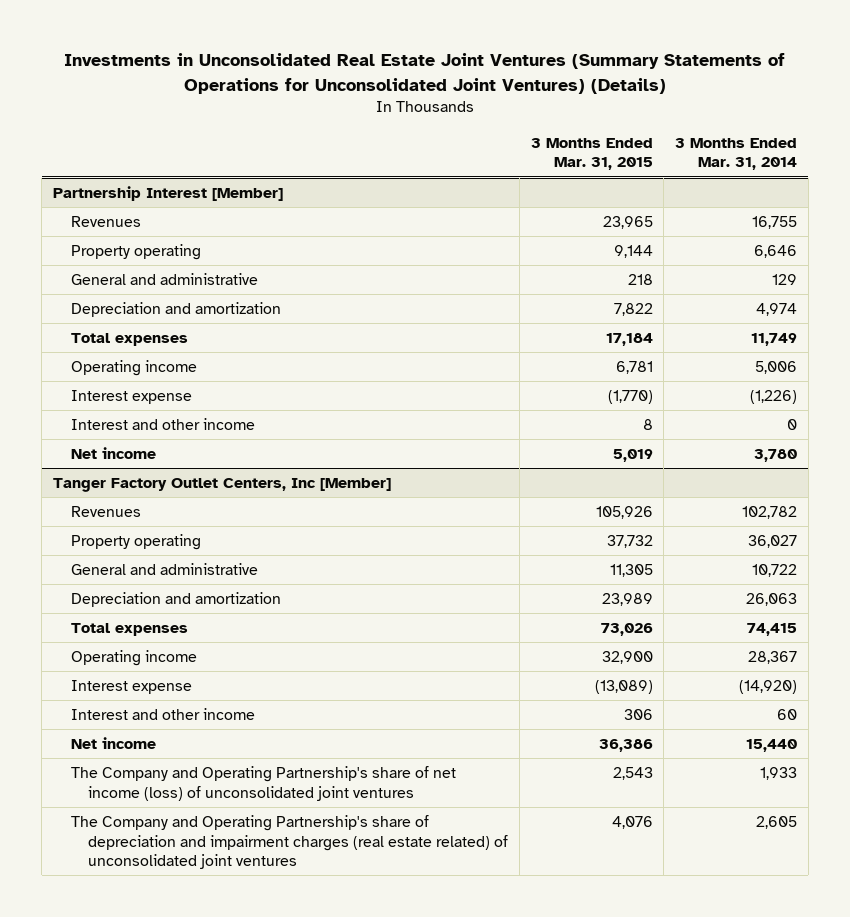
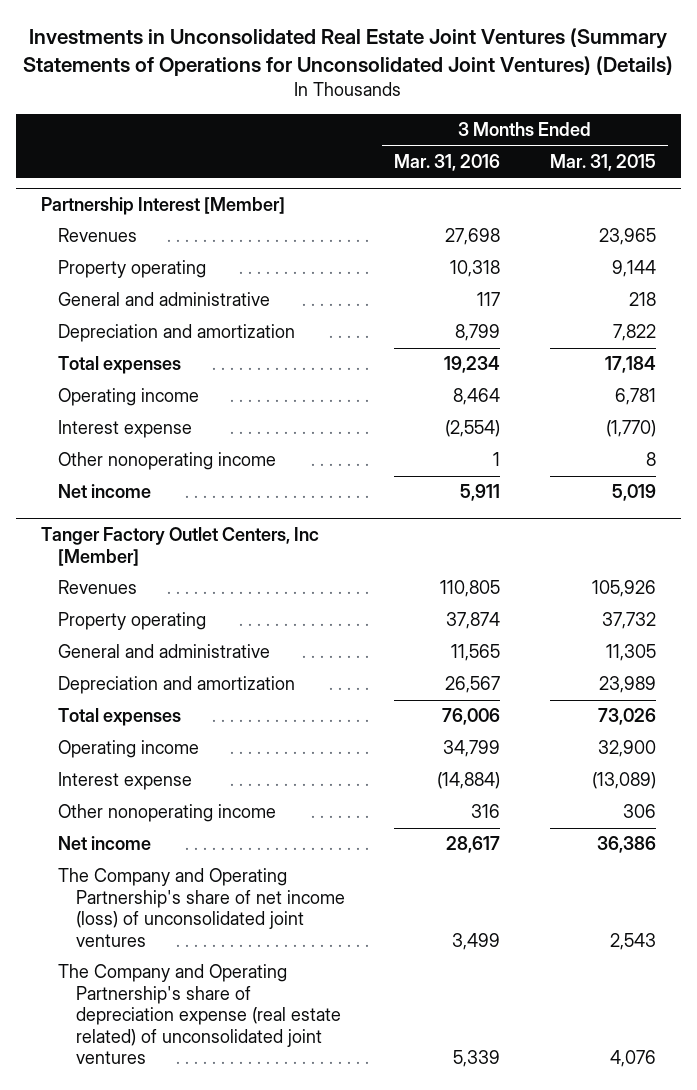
[675,137,798,171] 3 Months Ended Mar. 31, 2014 -> none
none -> [394,153,501,171] Mar. 31, 2016
[70,417,255,430] Interest and other income -> [58,452,277,471] Other nonoperating income
[70,707,255,720] Interest and other income -> [58,804,277,823] Other nonoperating income
[70,814,509,870] The Company and Operating Partnership's share of depreciation and impairment charges (real estate related) of unconsolidated joint ventures -> [58,964,341,1065] The Company and Operating Partnership's share of depreciation expense (real estate related) of unconsolidated joint ventures

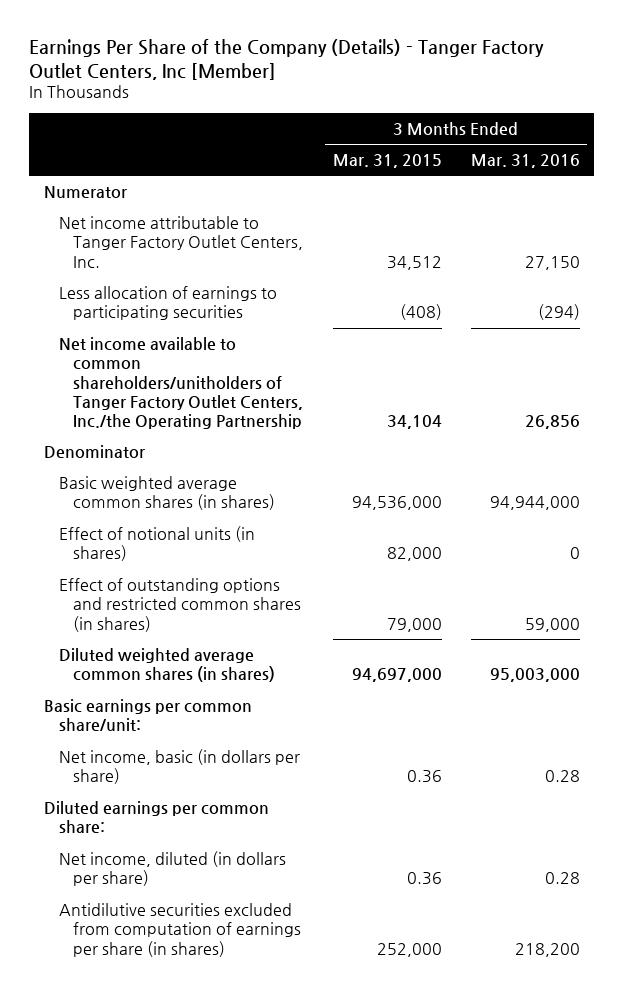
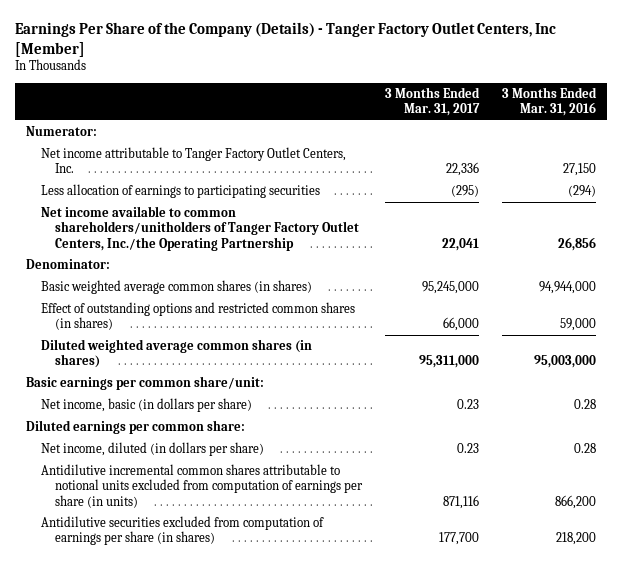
[332,154,442,169] Mar. 31, 2015 -> none
none -> [384,86,480,117] 3 Months Ended Mar. 31, 2017
[43,185,127,198] Numerator -> [26,126,98,137] Numerator:
[43,444,145,458] Denominator -> [26,259,111,270] Denominator:
[58,525,255,562] Effect of notional units (in shares) -> none
none -> [40,464,363,508] Antidilutive incremental common shares attributable to notional units excluded from computation of earnings per share (in units)

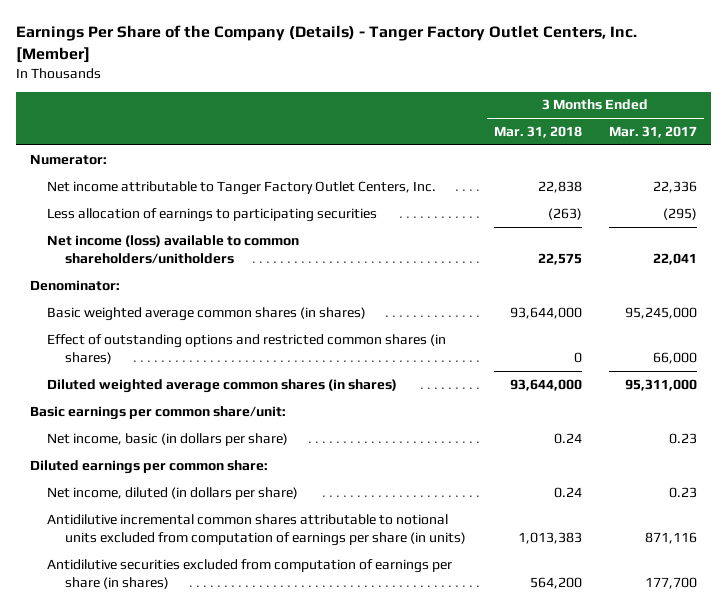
[14,22,556,57] Earnings Per Share of the Company (Details) - Tanger Factory Outlet Centers, Inc [Member] -> [15,25,637,63] Earnings Per Share of the Company (Details) - Tanger Factory Outlet Centers, Inc. [Member]
[501,86,597,117] 3 Months Ended Mar. 31, 2016 -> none
none -> [493,126,582,139] Mar. 31, 2018
[40,206,359,251] Net income available to common shareholders/unitholders of Tanger Factory Outlet Centers, Inc./the Operating Partnership -> [47,234,300,264] Net income (loss) available to common shareholders/unitholders

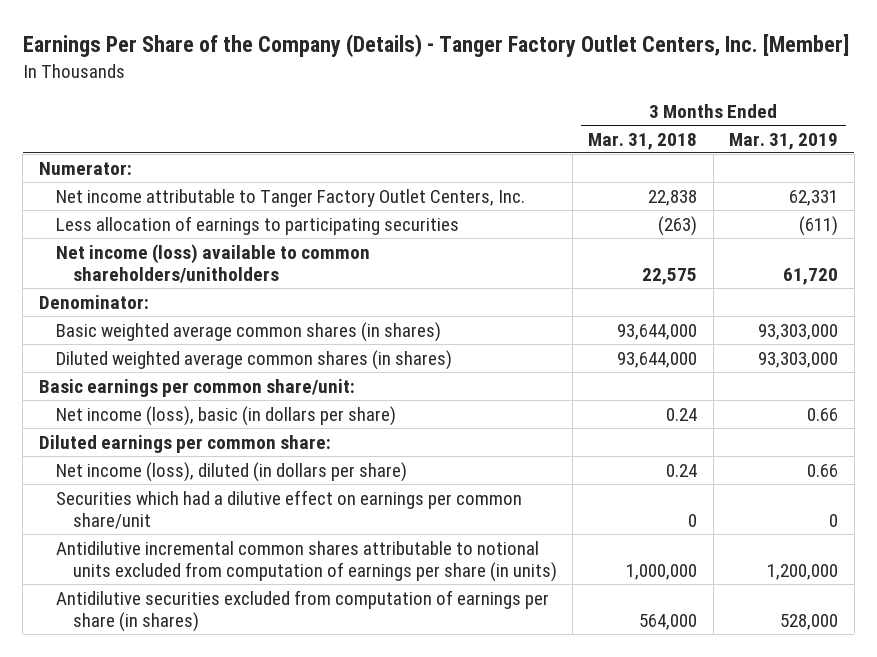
[609,126,698,139] Mar. 31, 2017 -> none
none -> [729,132,839,150] Mar. 31, 2019
[47,333,447,364] Effect of outstanding options and restricted common shares (in shares) -> none
[47,432,289,446] Net income, basic (in dollars per share) -> [55,405,396,426] Net income (loss), basic (in dollars per share)
[47,486,299,500] Net income, diluted (in dollars per share) -> [55,461,407,482] Net income (loss), diluted (in dollars per share)
none -> [55,489,522,530] Securities which had a dilutive effect on earnings per common share/unit
[517,531,582,544] 1,013,383 -> [626,564,698,581] 1,000,000
[529,576,582,589] 564,200 -> [639,614,698,631] 564,000

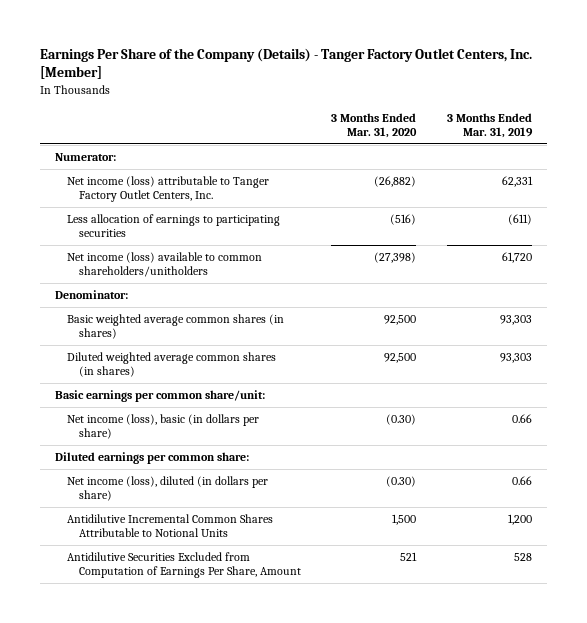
[588,132,698,150] Mar. 31, 2018 -> none
none -> [331,112,418,139] 3 Months Ended Mar. 31, 2020
[55,188,525,207] Net income attributable to Tanger Factory Outlet Centers, Inc. -> [66,175,269,203] Net income (loss) attributable to Tanger Factory Outlet Centers, Inc.
[758,323,839,340] 93,303,000 -> [499,314,532,325] 93,303
[758,351,839,368] 93,303,000 -> [499,352,532,363] 93,303
[55,489,522,530] Securities which had a dilutive effect on earnings per common share/unit -> none
[55,540,557,583] Antidilutive incremental common shares attributable to notional units excluded from computation of earnings per share (in units) -> [66,513,273,538] Antidilutive Incremental Common Shares Attributable to Notional Units
[767,564,839,581] 1,200,000 -> [507,513,532,525] 1,200
[55,589,549,633] Antidilutive securities excluded from computation of earnings per share (in shares) -> [66,551,301,579] Antidilutive Securities Excluded from Computation of Earnings Per Share, Amount
[780,614,839,631] 528,000 -> [513,552,532,561] 528

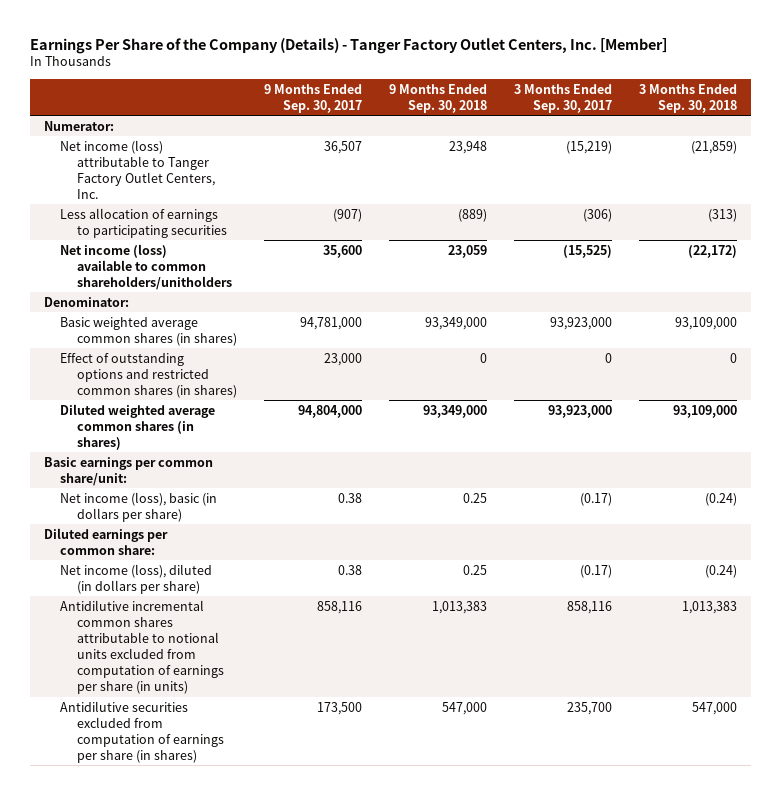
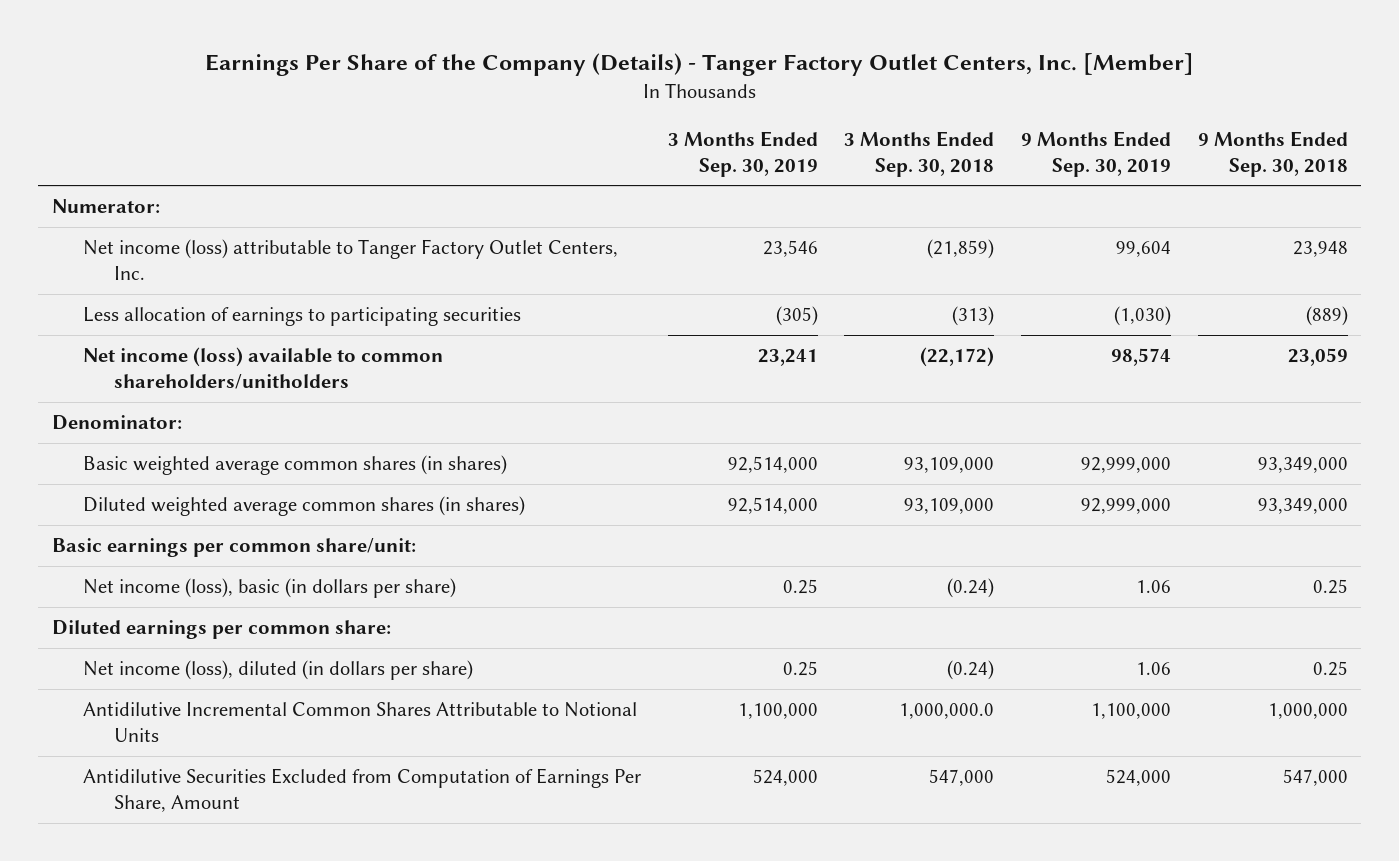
[263,83,362,113] 9 Months Ended Sep. 30, 2017 -> none
[514,83,613,113] 3 Months Ended Sep. 30, 2017 -> none
none -> [667,130,818,177] 3 Months Ended Sep. 30, 2019
none -> [1021,130,1172,177] 9 Months Ended Sep. 30, 2019
[60,352,237,398] Effect of outstanding options and restricted common shares (in shares) -> none
[60,599,224,695] Antidilutive incremental common shares attributable to notional units excluded from computation of earnings per share (in units) -> [82,701,637,743] Antidilutive Incremental Common Shares Attributable to Notional Units
[432,600,488,614] 1,013,383 -> [1267,702,1348,719] 1,000,000
[682,600,738,614] 1,013,383 -> [899,702,995,719] 1,000,000.0
[60,700,224,764] Antidilutive securities excluded from computation of earnings per share (in shares) -> [82,767,641,813] Antidilutive Securities Excluded from Computation of Earnings Per Share, Amount

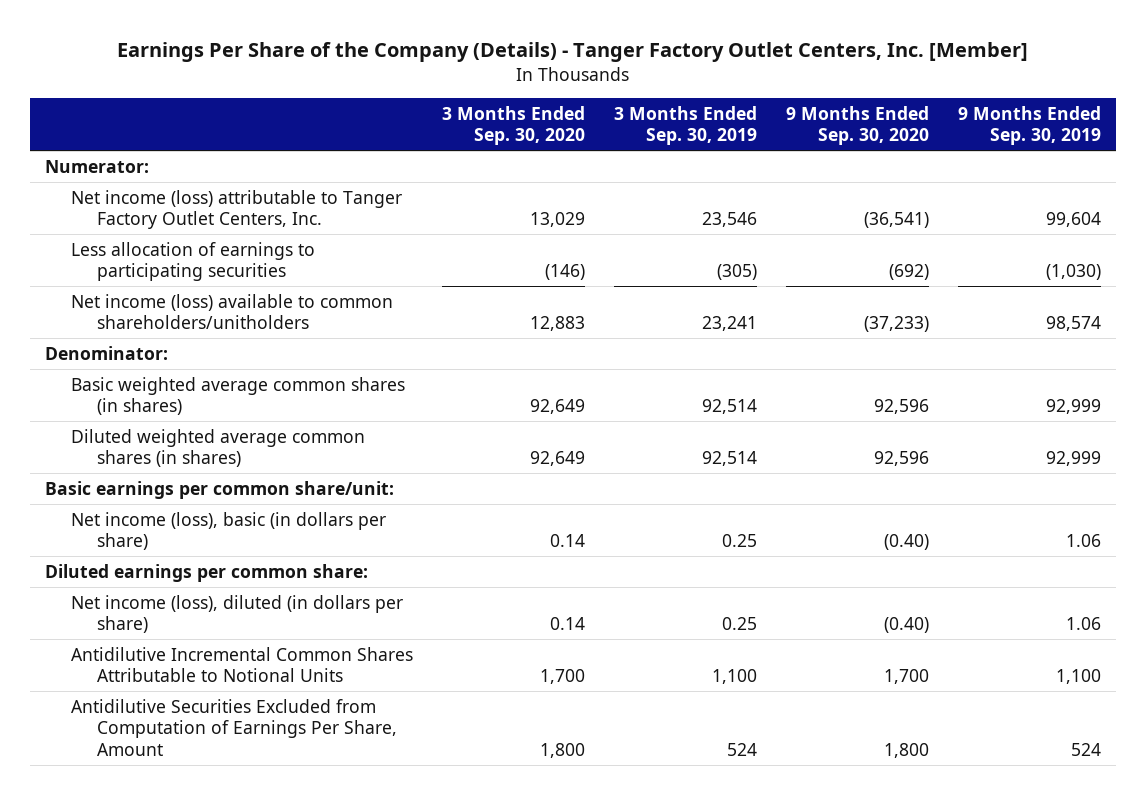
[844,130,995,177] 3 Months Ended Sep. 30, 2018 -> none
[1197,130,1348,177] 9 Months Ended Sep. 30, 2018 -> none
none -> [442,105,586,146] 3 Months Ended Sep. 30, 2020
none -> [786,105,930,146] 9 Months Ended Sep. 30, 2020
[727,455,818,473] 92,514,000 -> [702,399,758,415] 92,514
[1081,456,1172,473] 92,999,000 -> [1046,399,1102,415] 92,999
[727,496,818,514] 92,514,000 -> [702,451,758,467] 92,514
[1081,497,1172,514] 92,999,000 -> [1046,451,1102,467] 92,999
[737,702,818,719] 1,100,000 -> [712,669,758,685] 1,100
[1091,702,1172,719] 1,100,000 -> [1056,669,1102,685] 1,100
[752,768,818,786] 524,000 -> [727,742,758,756] 524
[1106,768,1172,786] 524,000 -> [1071,742,1102,756] 524

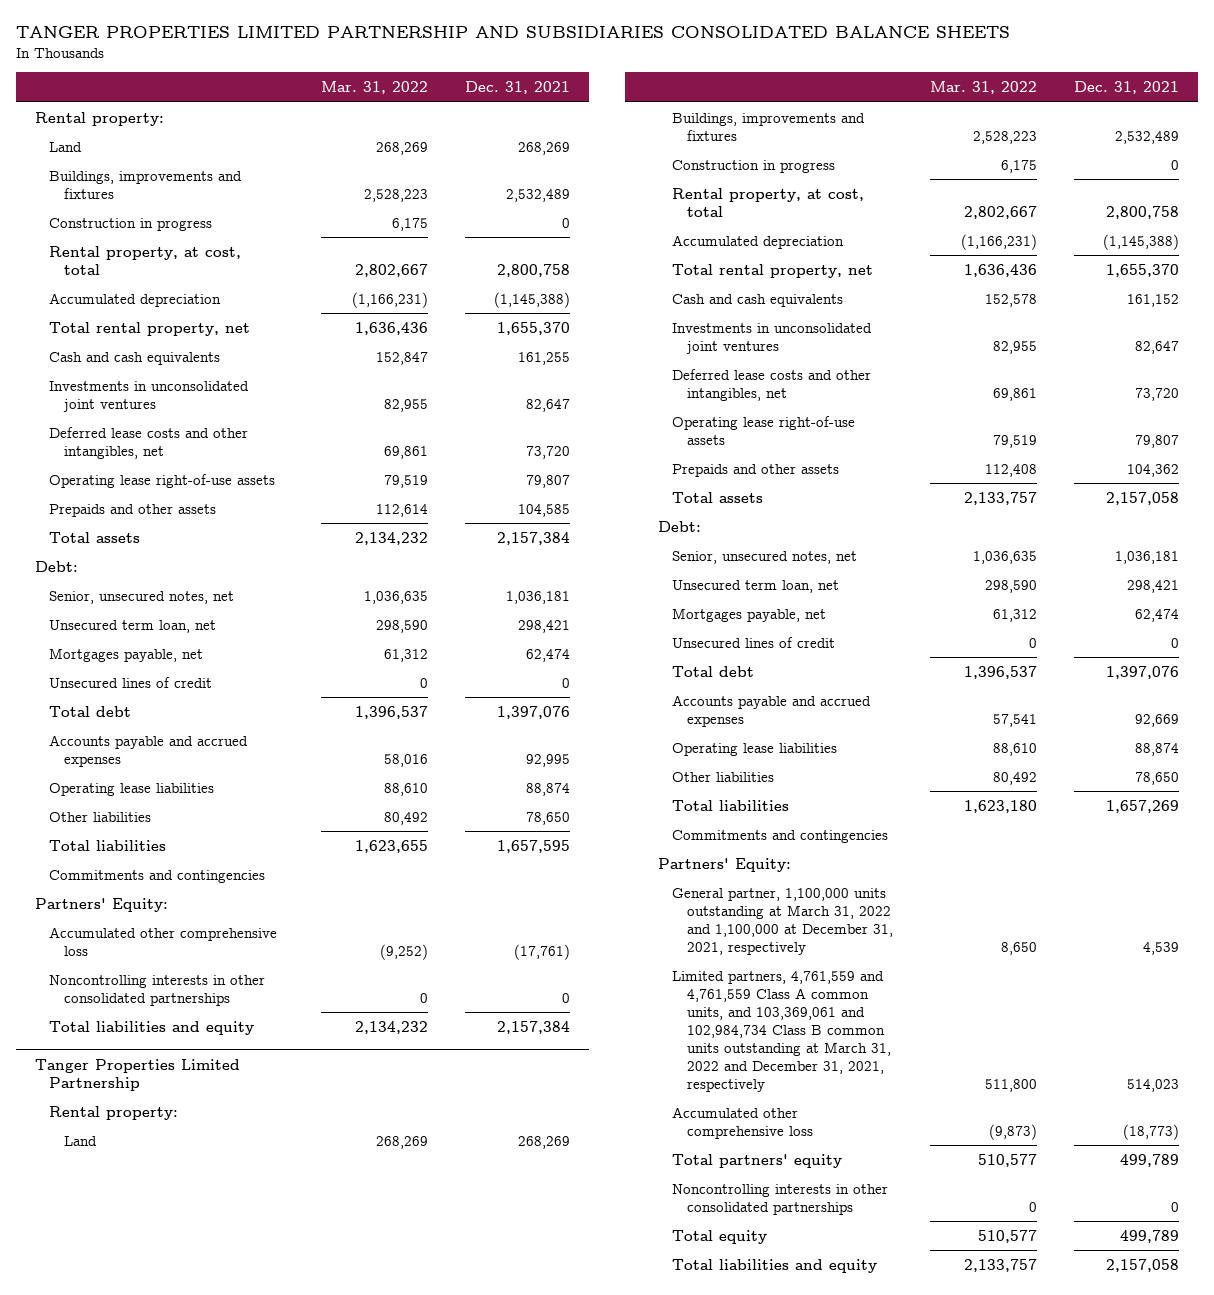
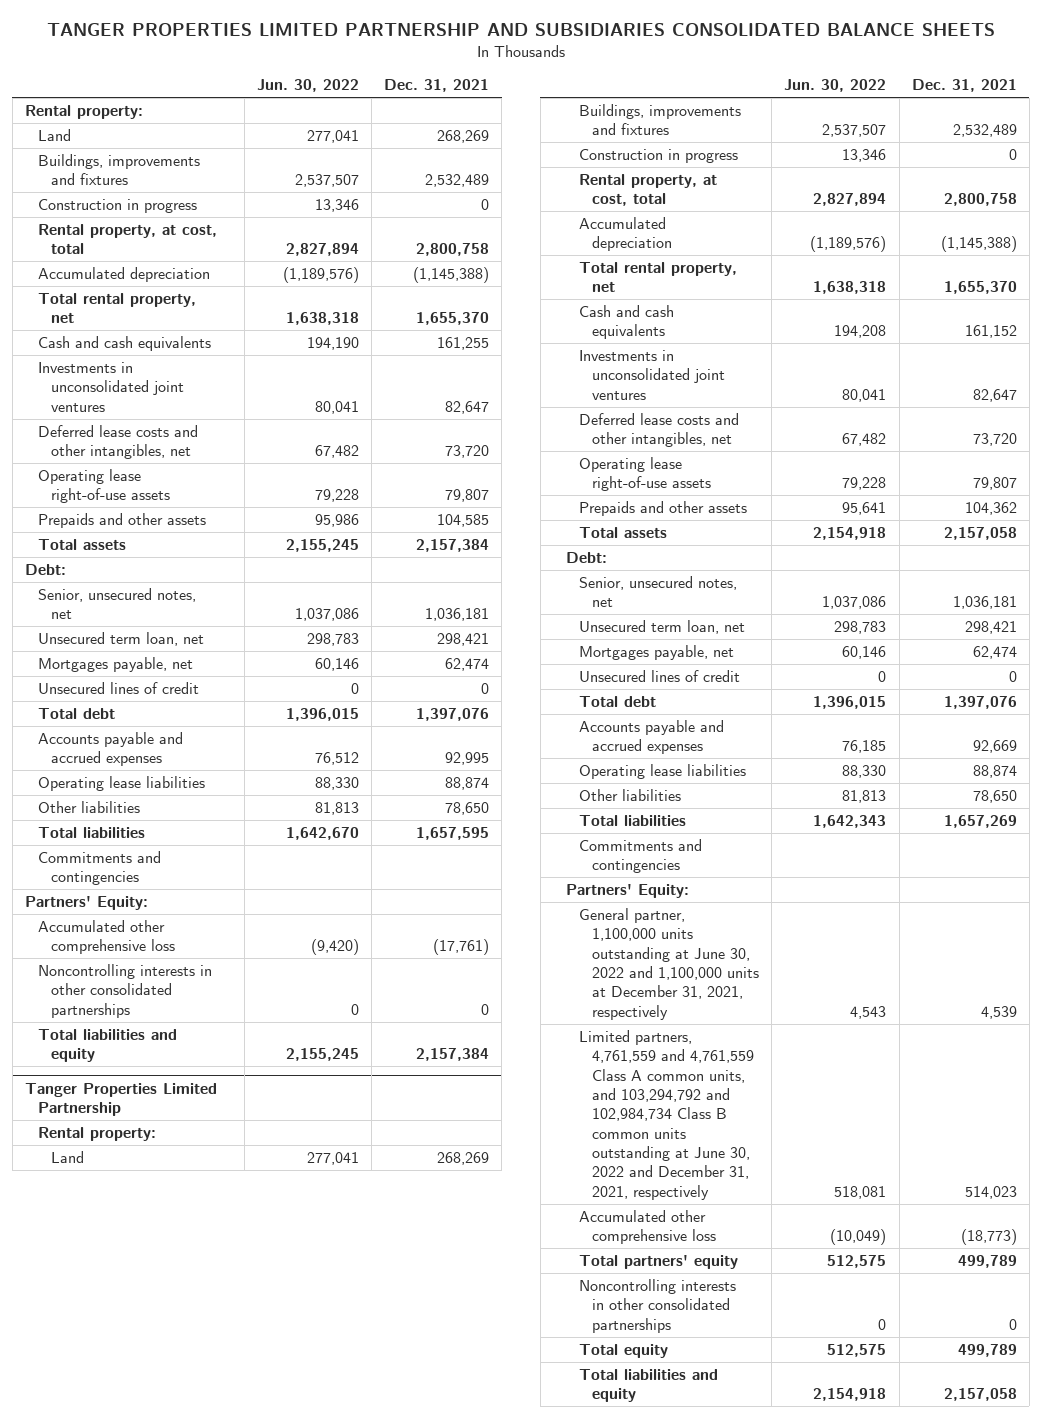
[321,80,429,94] Mar. 31, 2022 -> none
none -> [256,79,359,93] Jun. 30, 2022
[672,887,893,955] General partner, 1,100,000 units outstanding at March 31, 2022 and 1,100,000 at December 31, 2021, respectively -> [579,907,760,1020] General partner, 1,100,000 units outstanding at June 30, 2022 and 1,100,000 units at December 31, 2021, respectively
[672,970,891,1092] Limited partners, 4,761,559 and 4,761,559 Class A common units, and 103,369,061 and 102,984,734 Class B common units outstanding at March 31, 2022 and December 31, 2021, respectively -> [579,1029,755,1200] Limited partners, 4,761,559 and 4,761,559 Class A common units, and 103,294,792 and 102,984,734 Class B common units outstanding at June 30, 2022 and December 31, 2021, respectively

